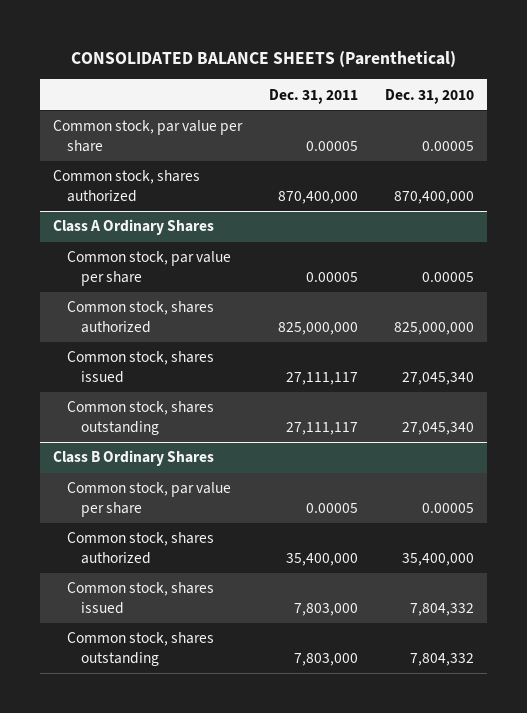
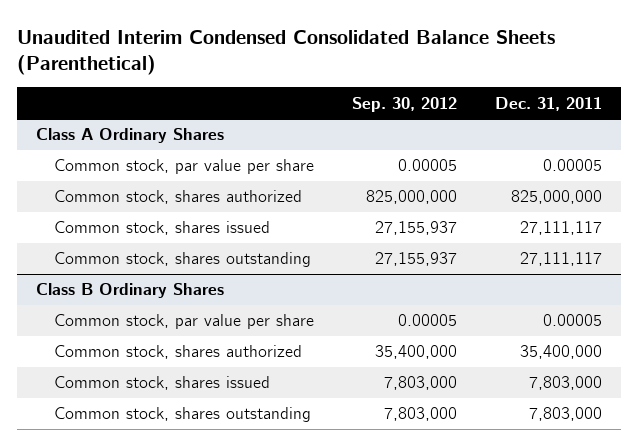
[70,50,456,67] CONSOLIDATED BALANCE SHEETS (Parenthetical) -> [17,29,556,76] Unaudited Interim Condensed Consolidated Balance Sheets (Parenthetical)
[384,88,474,104] Dec. 31, 2010 -> none
none -> [352,96,458,112] Sep. 30, 2012
[53,120,244,152] Common stock, par value per share -> none
[53,170,201,202] Common stock, shares authorized -> none

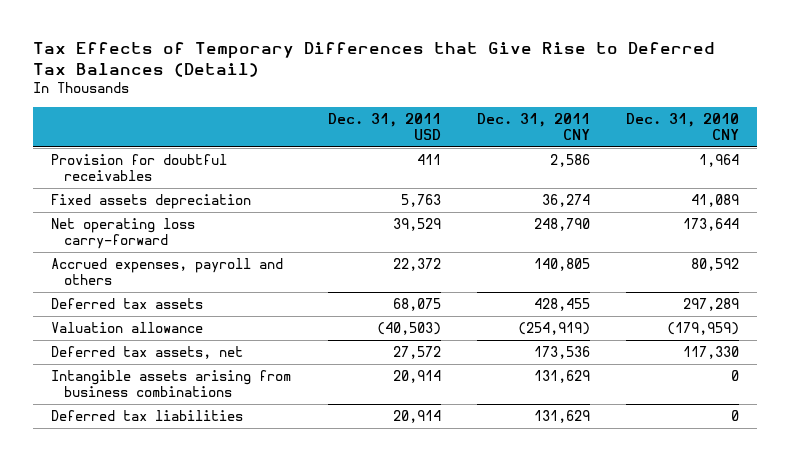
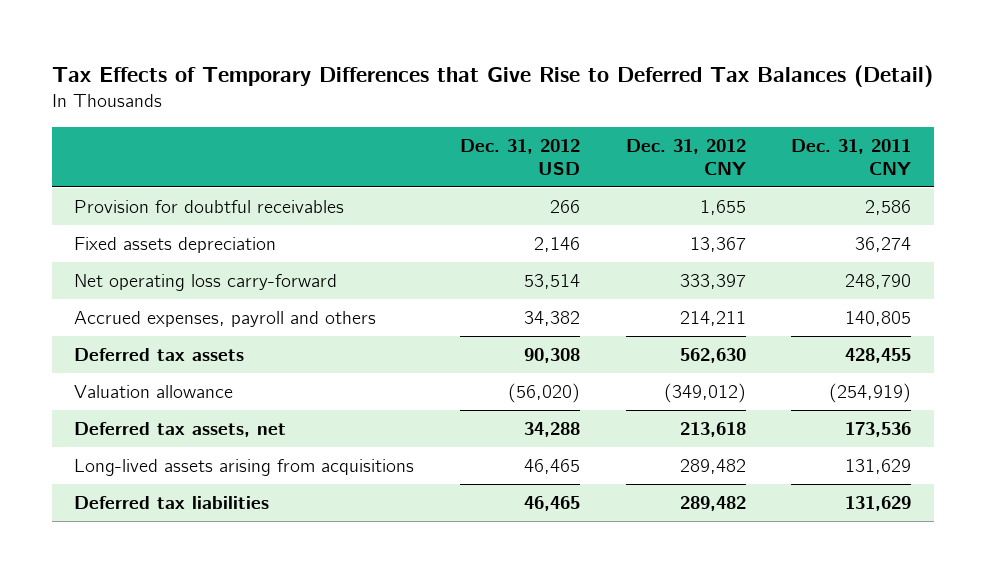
[327,113,441,140] Dec. 31, 2011 USD -> none
[626,113,740,140] Dec. 31, 2010 CNY -> none
none -> [460,138,581,175] Dec. 31, 2012 USD
none -> [625,138,746,175] Dec. 31, 2012 CNY
[51,370,292,397] Intangible assets arising from business combinations -> [74,459,415,477] Long-lived assets arising from acquisitions

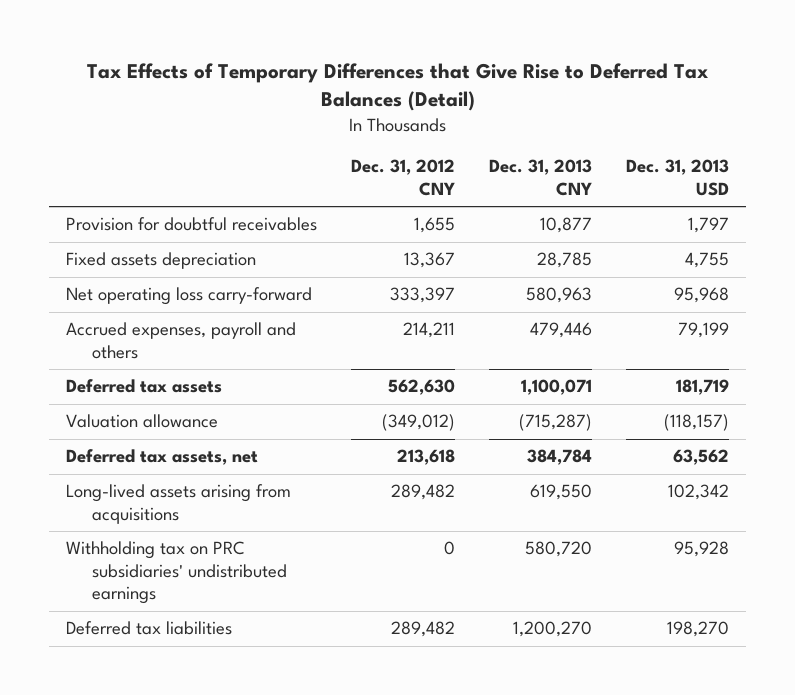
[460,138,581,175] Dec. 31, 2012 USD -> none
[791,138,912,175] Dec. 31, 2011 CNY -> none
none -> [489,159,593,196] Dec. 31, 2013 CNY
none -> [626,159,730,196] Dec. 31, 2013 USD
none -> [66,541,287,605] Withholding tax on PRC subsidiaries' undistributed earnings

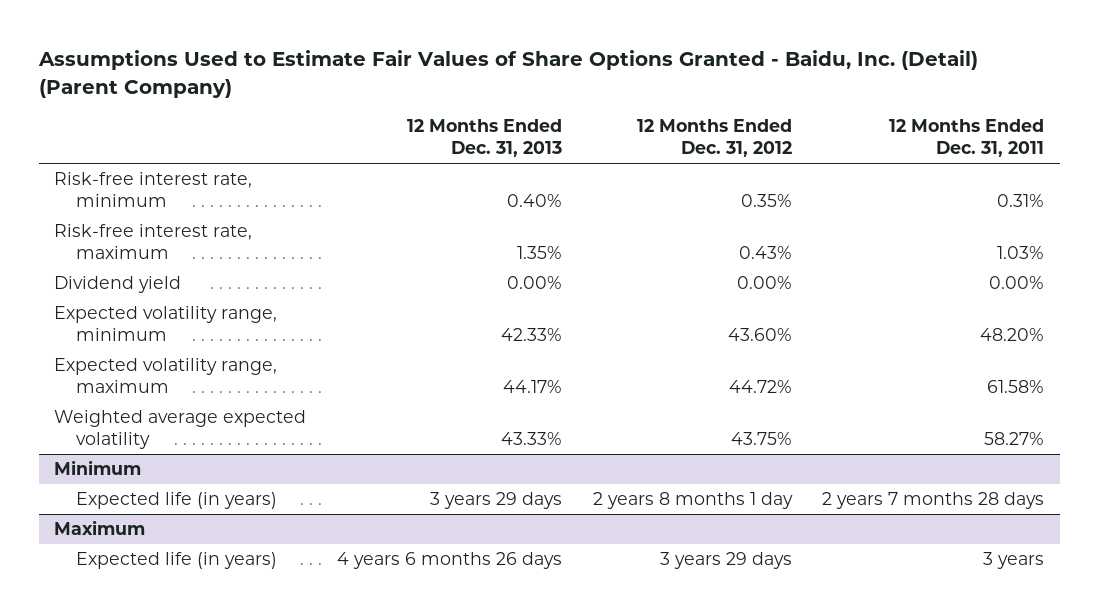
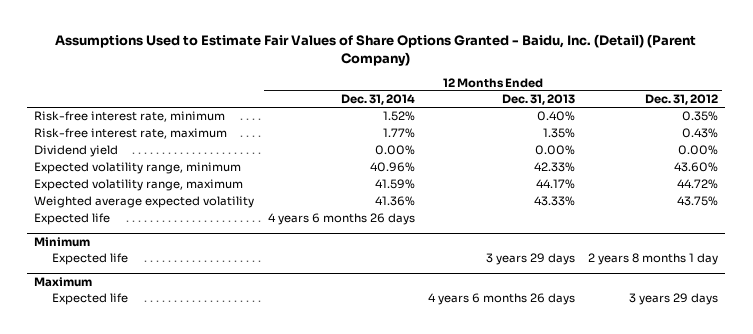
[889,119,1045,158] 12 Months Ended Dec. 31, 2011 -> none
none -> [340,94,415,106] Dec. 31, 2014
none -> [34,213,111,226] Expected life
[76,492,278,510] Expected life (in years) -> [52,253,129,266] Expected life
[76,552,278,570] Expected life (in years) -> [52,293,129,306] Expected life

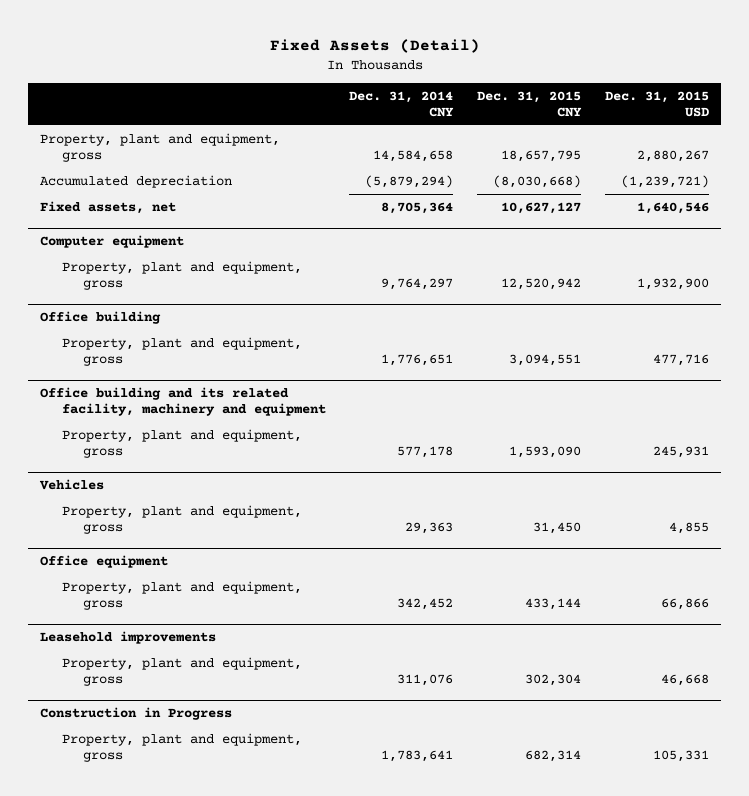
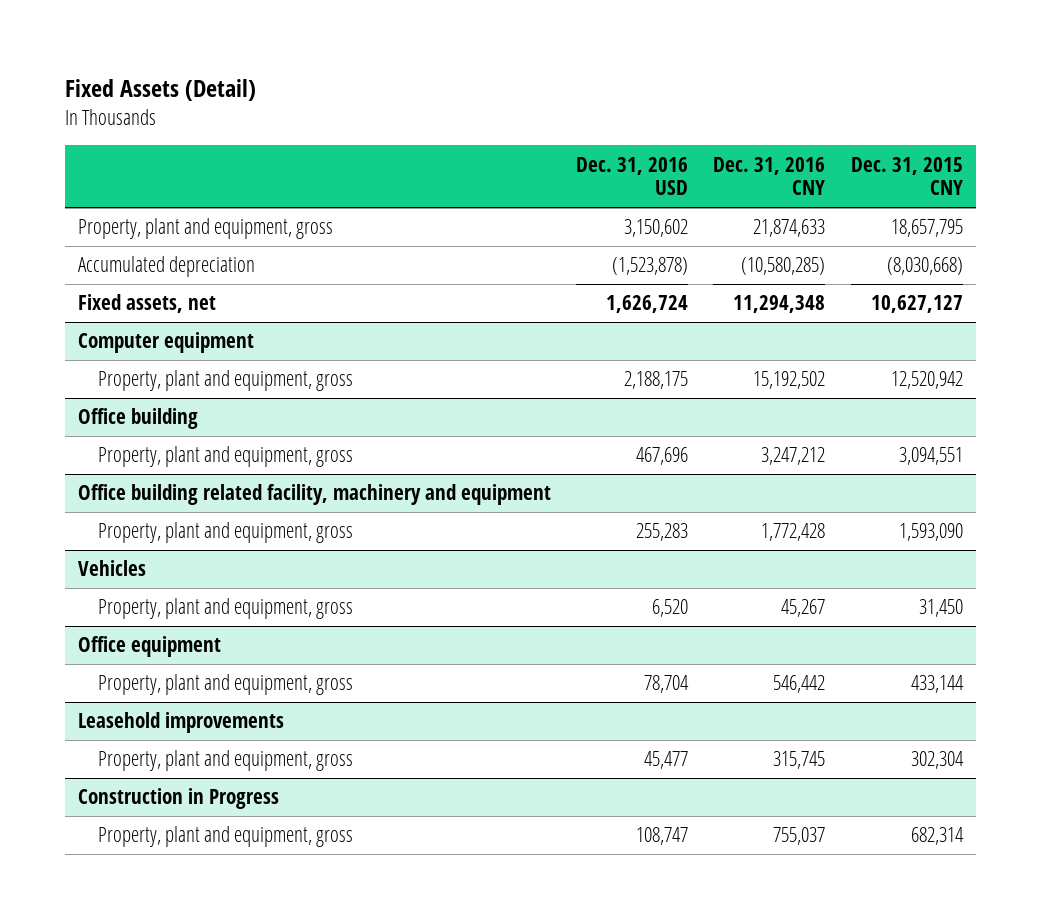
[349,90,455,118] Dec. 31, 2014 CNY -> none
[605,90,710,118] Dec. 31, 2015 USD -> none
none -> [576,156,689,196] Dec. 31, 2016 USD
none -> [713,156,826,196] Dec. 31, 2016 CNY
[39,387,326,417] Office building and its related facility, machinery and equipment -> [77,484,551,506] Office building related facility, machinery and equipment

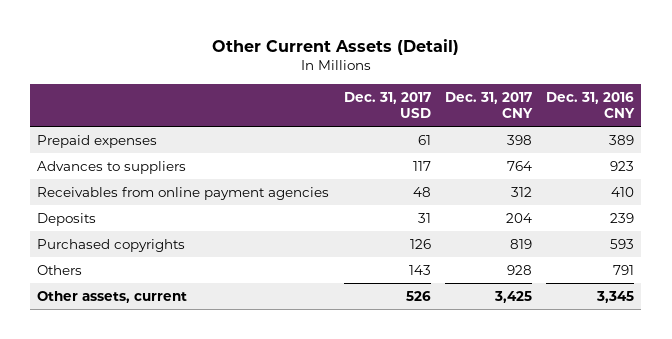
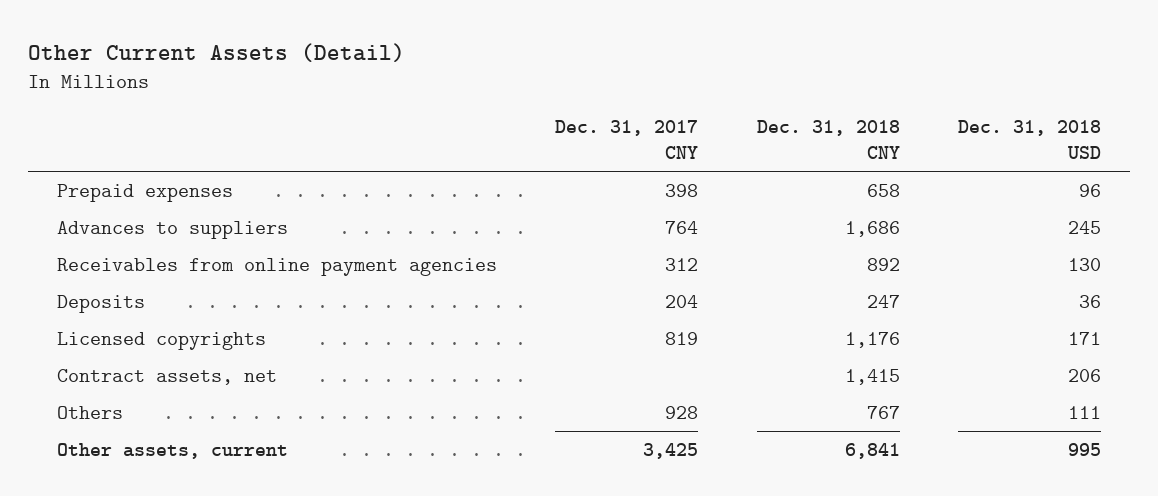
[343,91,431,119] Dec. 31, 2017 USD -> none
[546,91,636,119] Dec. 31, 2016 CNY -> none
none -> [756,120,900,159] Dec. 31, 2018 CNY
none -> [957,120,1101,159] Dec. 31, 2018 USD
[37,238,186,252] Purchased copyrights -> [56,331,266,350] Licensed copyrights
none -> [56,368,277,385] Contract assets, net

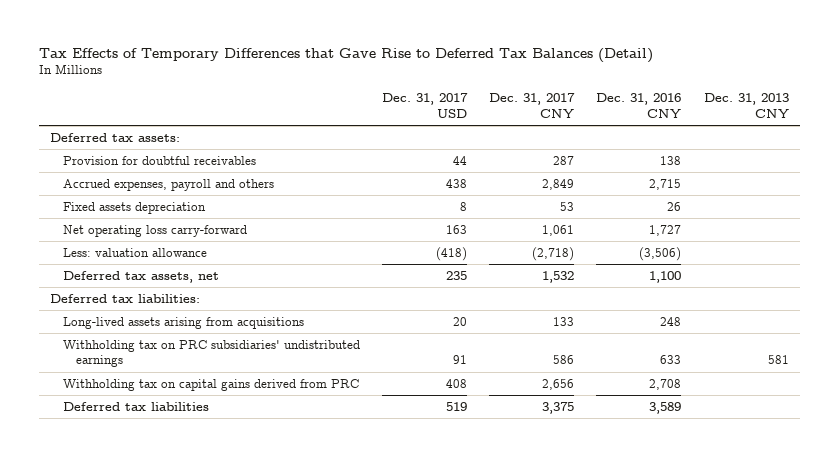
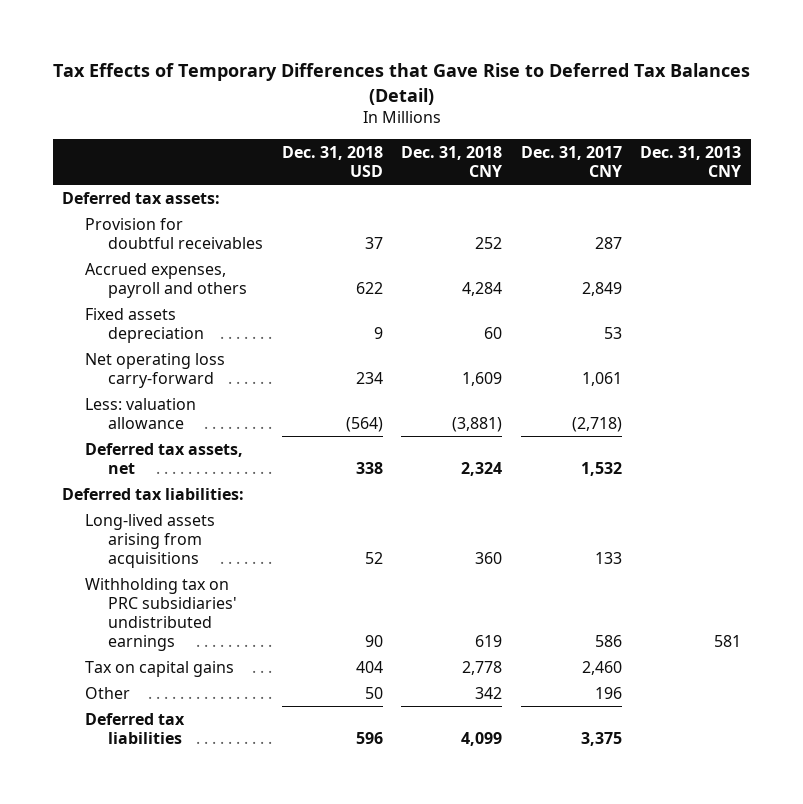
[381,93,468,118] Dec. 31, 2017 USD -> none
[596,93,682,118] Dec. 31, 2016 CNY -> none
none -> [281,145,383,177] Dec. 31, 2018 USD
none -> [401,145,503,177] Dec. 31, 2018 CNY
[62,378,359,391] Withholding tax on capital gains derived from PRC -> [85,660,235,677] Tax on capital gains
[542,378,575,390] 2,656 -> [581,660,622,675] 2,460
none -> [85,686,131,699] Other

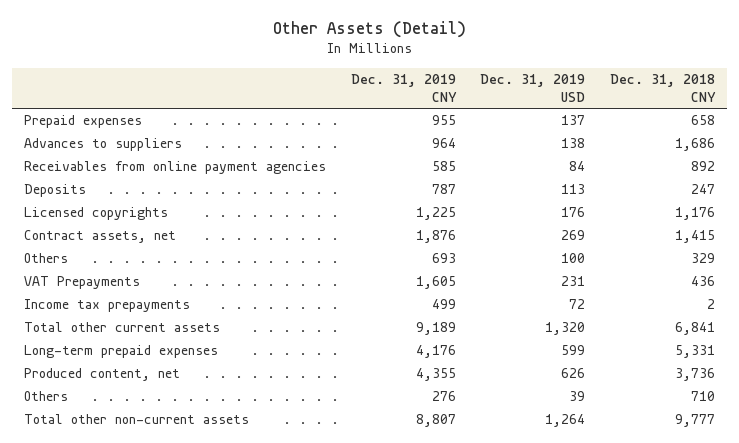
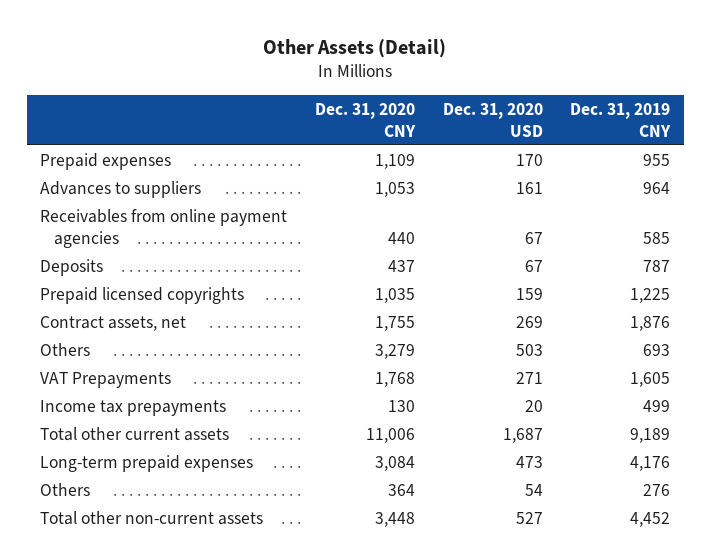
[480,73,586,102] Dec. 31, 2019 USD -> none
[609,73,716,102] Dec. 31, 2018 CNY -> none
none -> [314,102,416,137] Dec. 31, 2020 CNY
none -> [442,102,543,137] Dec. 31, 2020 USD
[24,207,169,221] Licensed copyrights -> [40,286,245,304] Prepaid licensed copyrights
[24,368,181,382] Produced content, net -> none
[415,414,456,428] 8,807 -> [630,511,671,527] 4,452

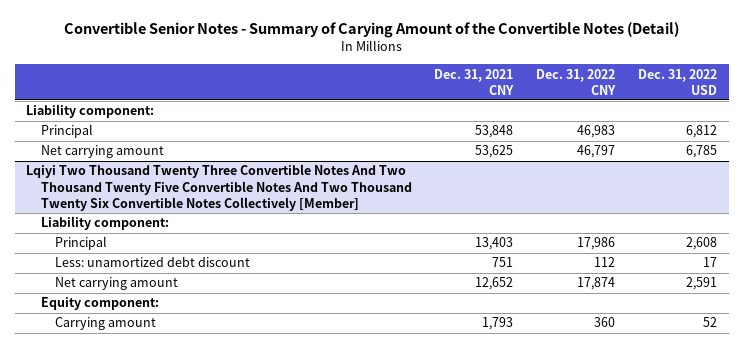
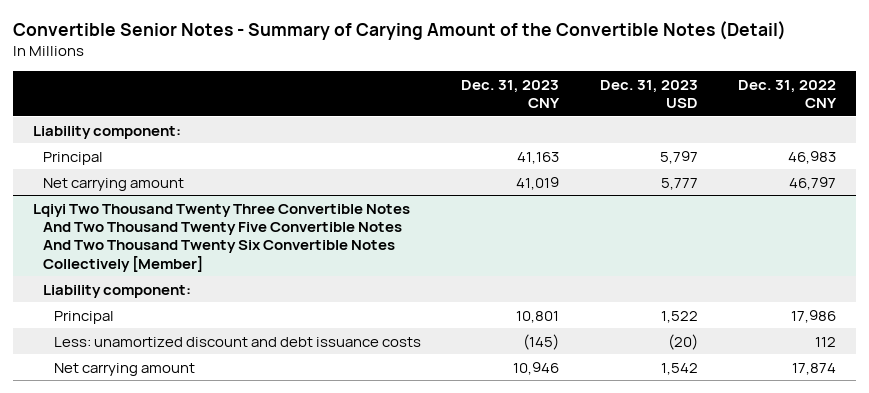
[434,68,515,95] Dec. 31, 2021 CNY -> none
[638,68,718,95] Dec. 31, 2022 USD -> none
none -> [461,79,561,109] Dec. 31, 2023 CNY
none -> [599,79,698,109] Dec. 31, 2023 USD
[55,257,251,268] Less: unamortized debt discount -> [53,336,421,347] Less: unamortized discount and debt issuance costs
[40,297,159,311] Equity component: -> none
[55,317,157,331] Carrying amount -> none

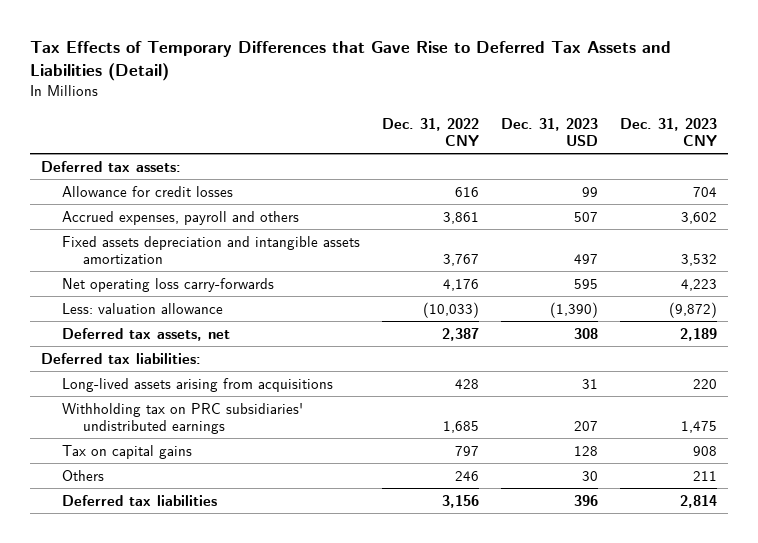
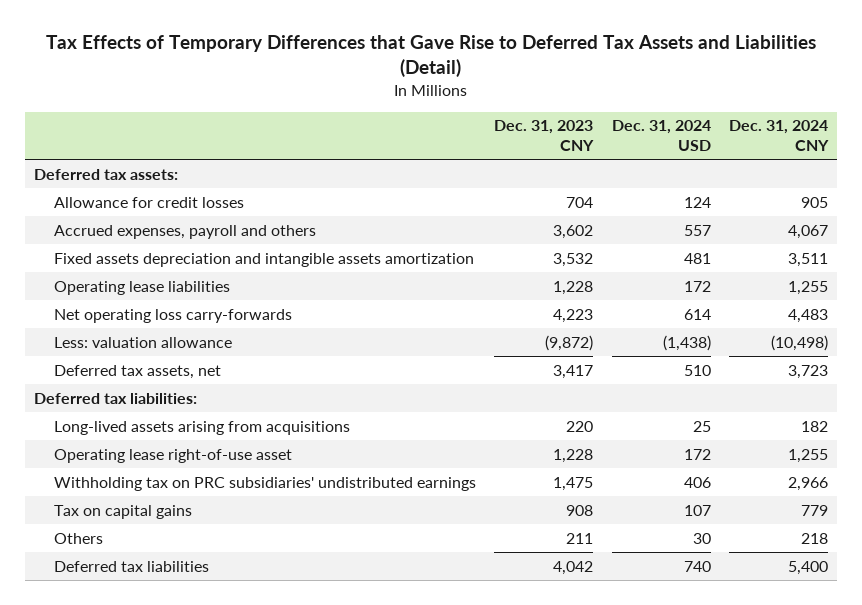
[381,117,479,147] Dec. 31, 2022 CNY -> none
[500,117,598,147] Dec. 31, 2023 USD -> none
none -> [611,120,711,151] Dec. 31, 2024 USD
none -> [729,120,830,151] Dec. 31, 2024 CNY
none -> [53,280,230,295] Operating lease liabilities
[680,327,718,341] 2,189 -> [553,364,594,379] 3,417
none -> [53,448,292,463] Operating lease right-of-use asset
[680,494,718,508] 2,814 -> [553,560,594,575] 4,042

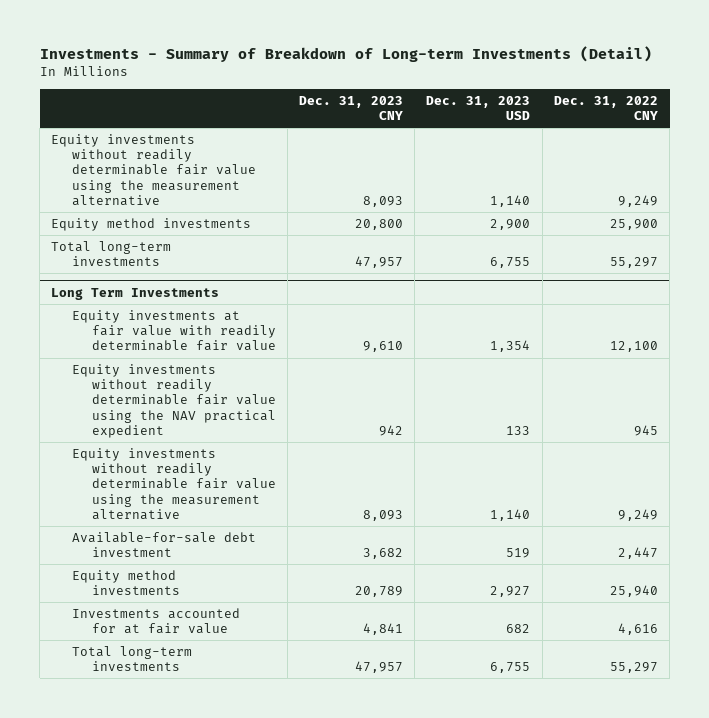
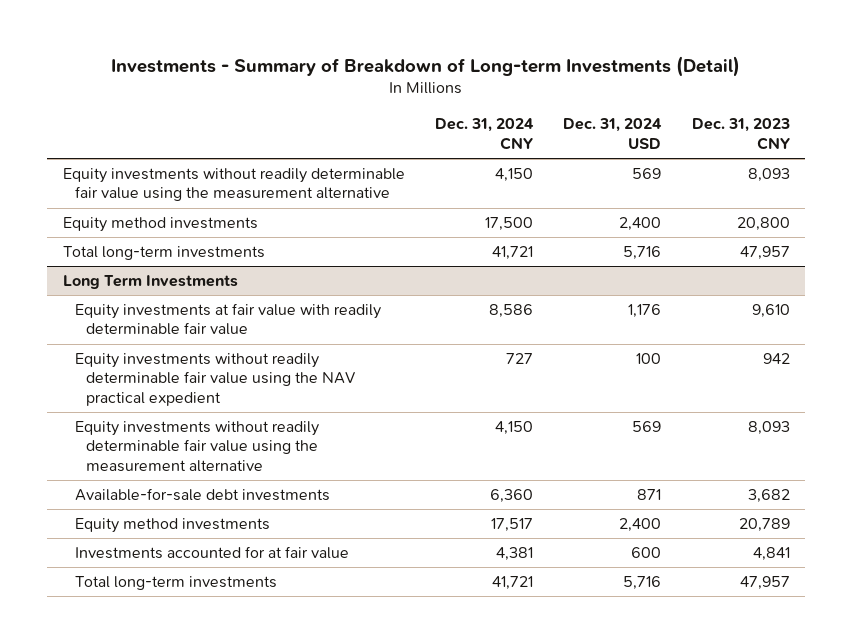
[426,95,531,121] Dec. 31, 2023 USD -> none
[553,95,658,121] Dec. 31, 2022 CNY -> none
none -> [435,118,535,150] Dec. 31, 2024 CNY
none -> [563,118,663,149] Dec. 31, 2024 USD
[71,531,256,558] Available-for-sale debt investment -> [74,488,330,502] Available-for-sale debt investments

